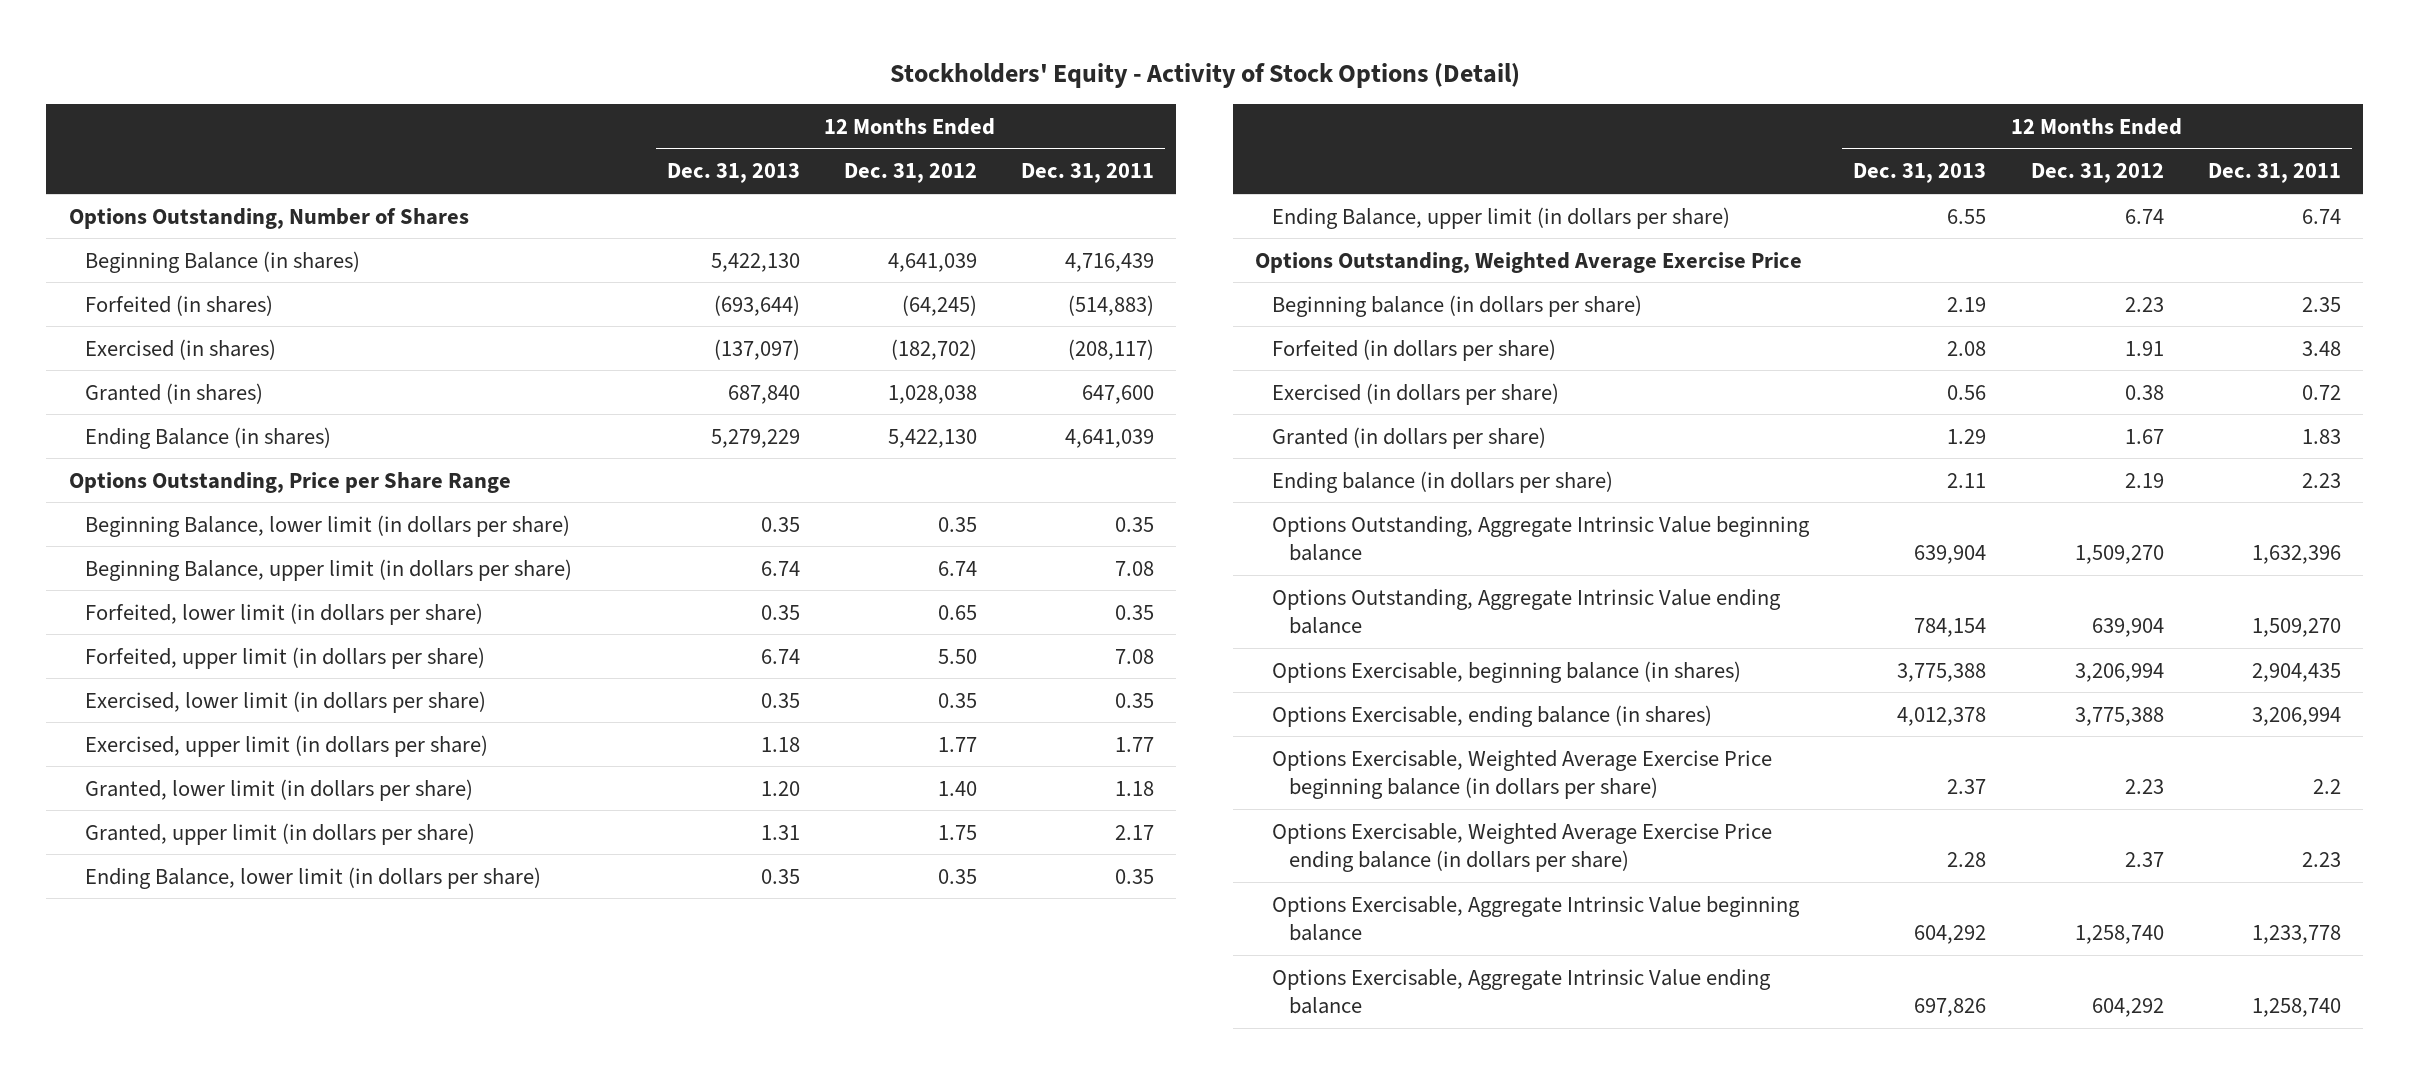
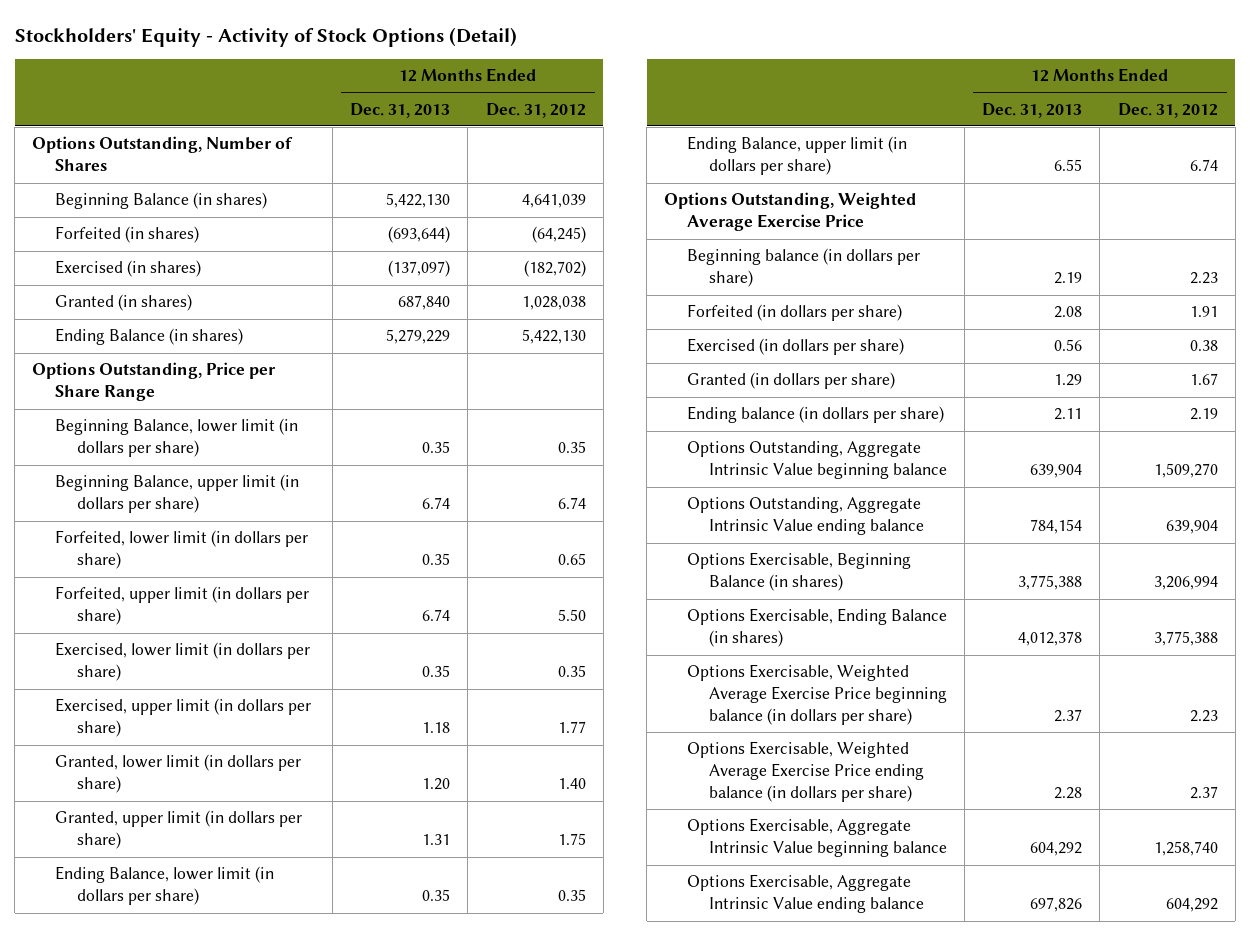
[1021,163,1155,184] Dec. 31, 2011 -> none
[1272,660,1742,683] Options Exercisable, beginning balance (in shares) -> [686,552,911,592] Options Exercisable, Beginning Balance (in shares)
[1272,704,1713,727] Options Exercisable, ending balance (in shares) -> [686,608,947,648] Options Exercisable, Ending Balance (in shares)

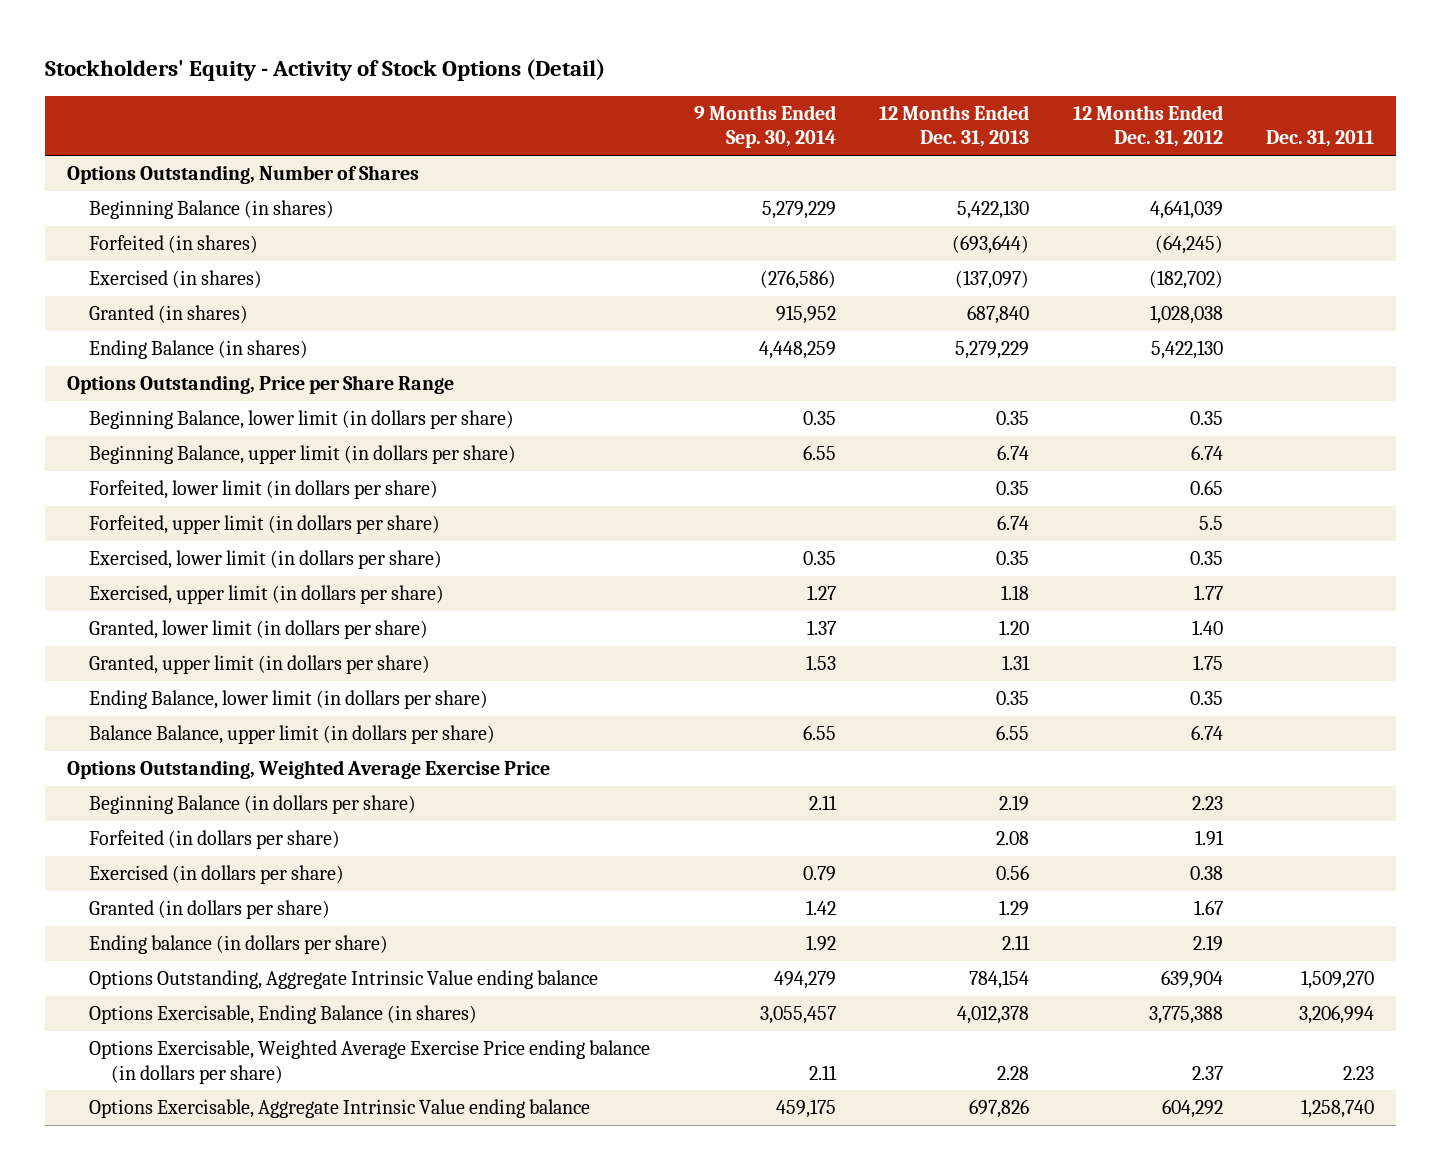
none -> [693,105,836,149] 9 Months Ended Sep. 30, 2014
none -> [1266,130,1375,148] Dec. 31, 2011
[557,609,586,622] 5.50 -> [1198,516,1223,531] 5.5
[686,136,907,176] Ending Balance, upper limit (in dollars per share) -> [88,725,495,745] Balance Balance, upper limit (in dollars per share)
[686,248,920,288] Beginning balance (in dollars per share) -> [88,795,416,815] Beginning Balance (in dollars per share)
[686,441,947,480] Options Outstanding, Aggregate Intrinsic Value beginning balance -> none
[686,552,911,592] Options Exercisable, Beginning Balance (in shares) -> none
[686,664,947,726] Options Exercisable, Weighted Average Exercise Price beginning balance (in dollars per share) -> none
[686,818,947,858] Options Exercisable, Aggregate Intrinsic Value beginning balance -> none

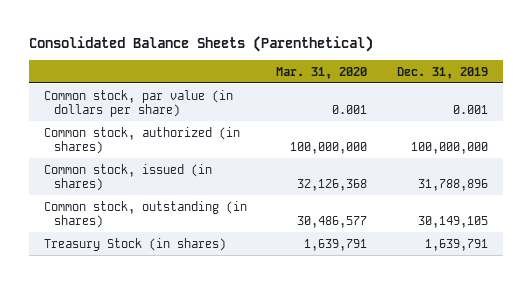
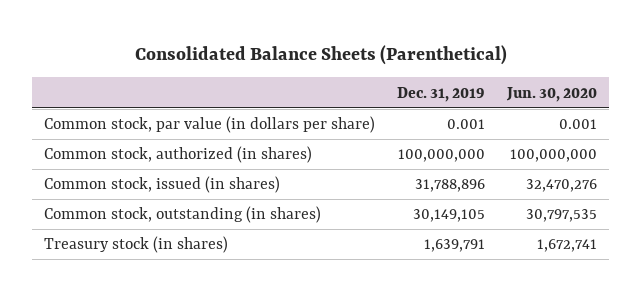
[276,66,368,79] Mar. 31, 2020 -> none
none -> [506,86,598,102] Jun. 30, 2020
[43,237,226,251] Treasury Stock (in shares) -> [43,236,228,254] Treasury stock (in shares)

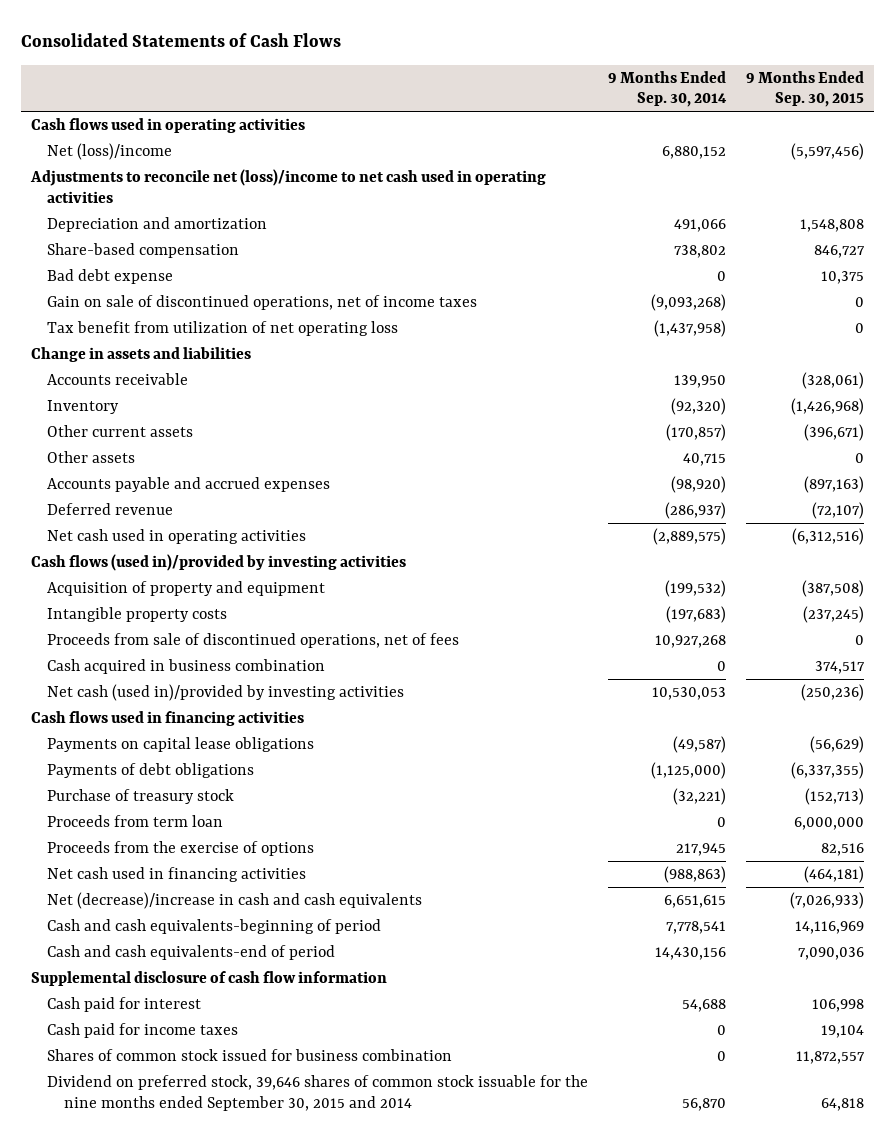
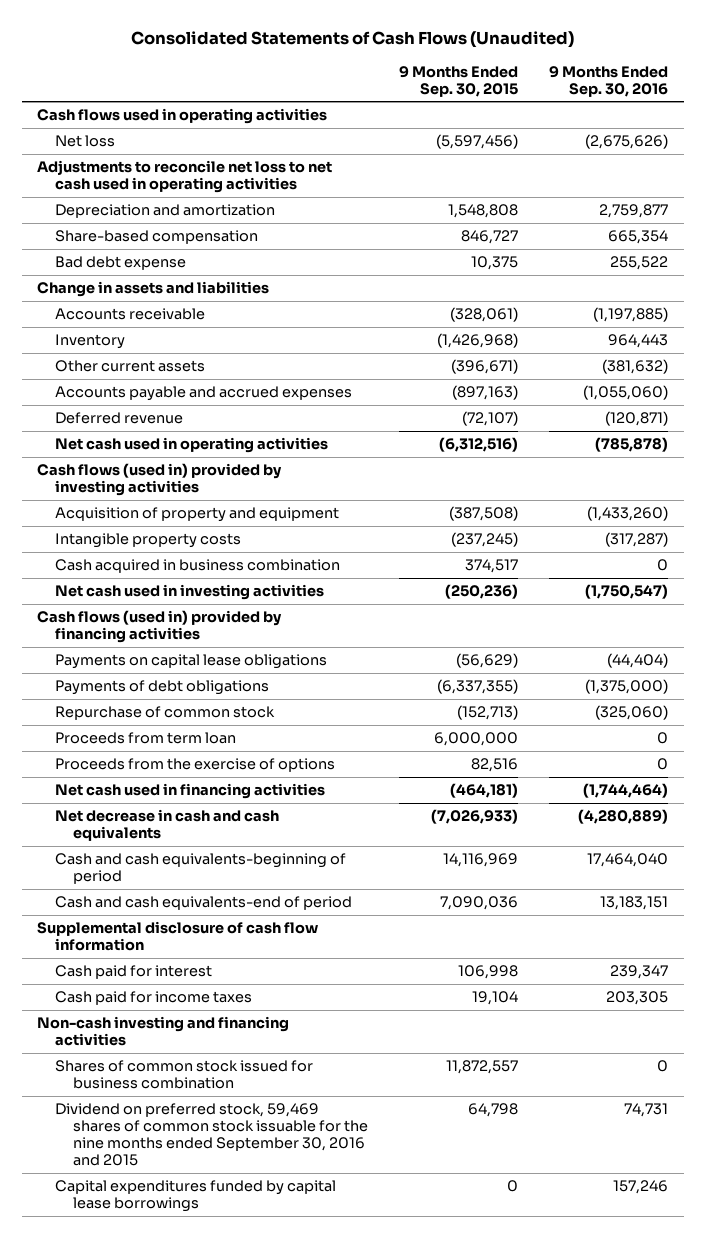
[20,33,341,48] Consolidated Statements of Cash Flows -> [130,30,574,48] Consolidated Statements of Cash Flows (Unaudited)
[608,70,728,108] 9 Months Ended Sep. 30, 2014 -> none
none -> [549,65,669,97] 9 Months Ended Sep. 30, 2016
[47,142,173,160] Net (loss)/income -> [55,135,116,148] Net loss
[29,168,546,203] Adjustments to reconcile net (loss)/income to net cash used in operating activities -> [37,160,333,194] Adjustments to reconcile net loss to net cash used in operating activities
[47,294,478,310] Gain on sale of discontinued operations, net of income taxes -> none
[47,320,399,336] Tax benefit from utilization of net operating loss -> none
[47,450,136,463] Other assets -> none
[30,553,406,571] Cash flows (used in)/provided by investing activities -> [37,463,283,497] Cash flows (used in) provided by investing activities
[47,632,460,648] Proceeds from sale of discontinued operations, net of fees -> none
[47,683,405,701] Net cash (used in)/provided by investing activities -> [55,584,325,601] Net cash used in investing activities
[30,710,304,726] Cash flows used in financing activities -> [37,610,283,644] Cash flows (used in) provided by financing activities
[47,788,235,804] Purchase of treasury stock -> [55,706,276,721] Repurchase of common stock
[47,891,423,909] Net (decrease)/increase in cash and cash equivalents -> [55,809,280,842] Net decrease in cash and cash equivalents
none -> [37,1016,290,1047] Non-cash investing and financing activities
[47,1074,589,1111] Dividend on preferred stock, 39,646 shares of common stock issuable for the nine months ended September 30, 2015 and 2014 -> [55,1103,369,1167] Dividend on preferred stock, 59,469 shares of common stock issuable for the nine months ended September 30, 2016 and 2015
[821,1097,865,1111] 64,818 -> [468,1103,519,1118] 64,798
none -> [55,1180,337,1213] Capital expenditures funded by capital lease borrowings

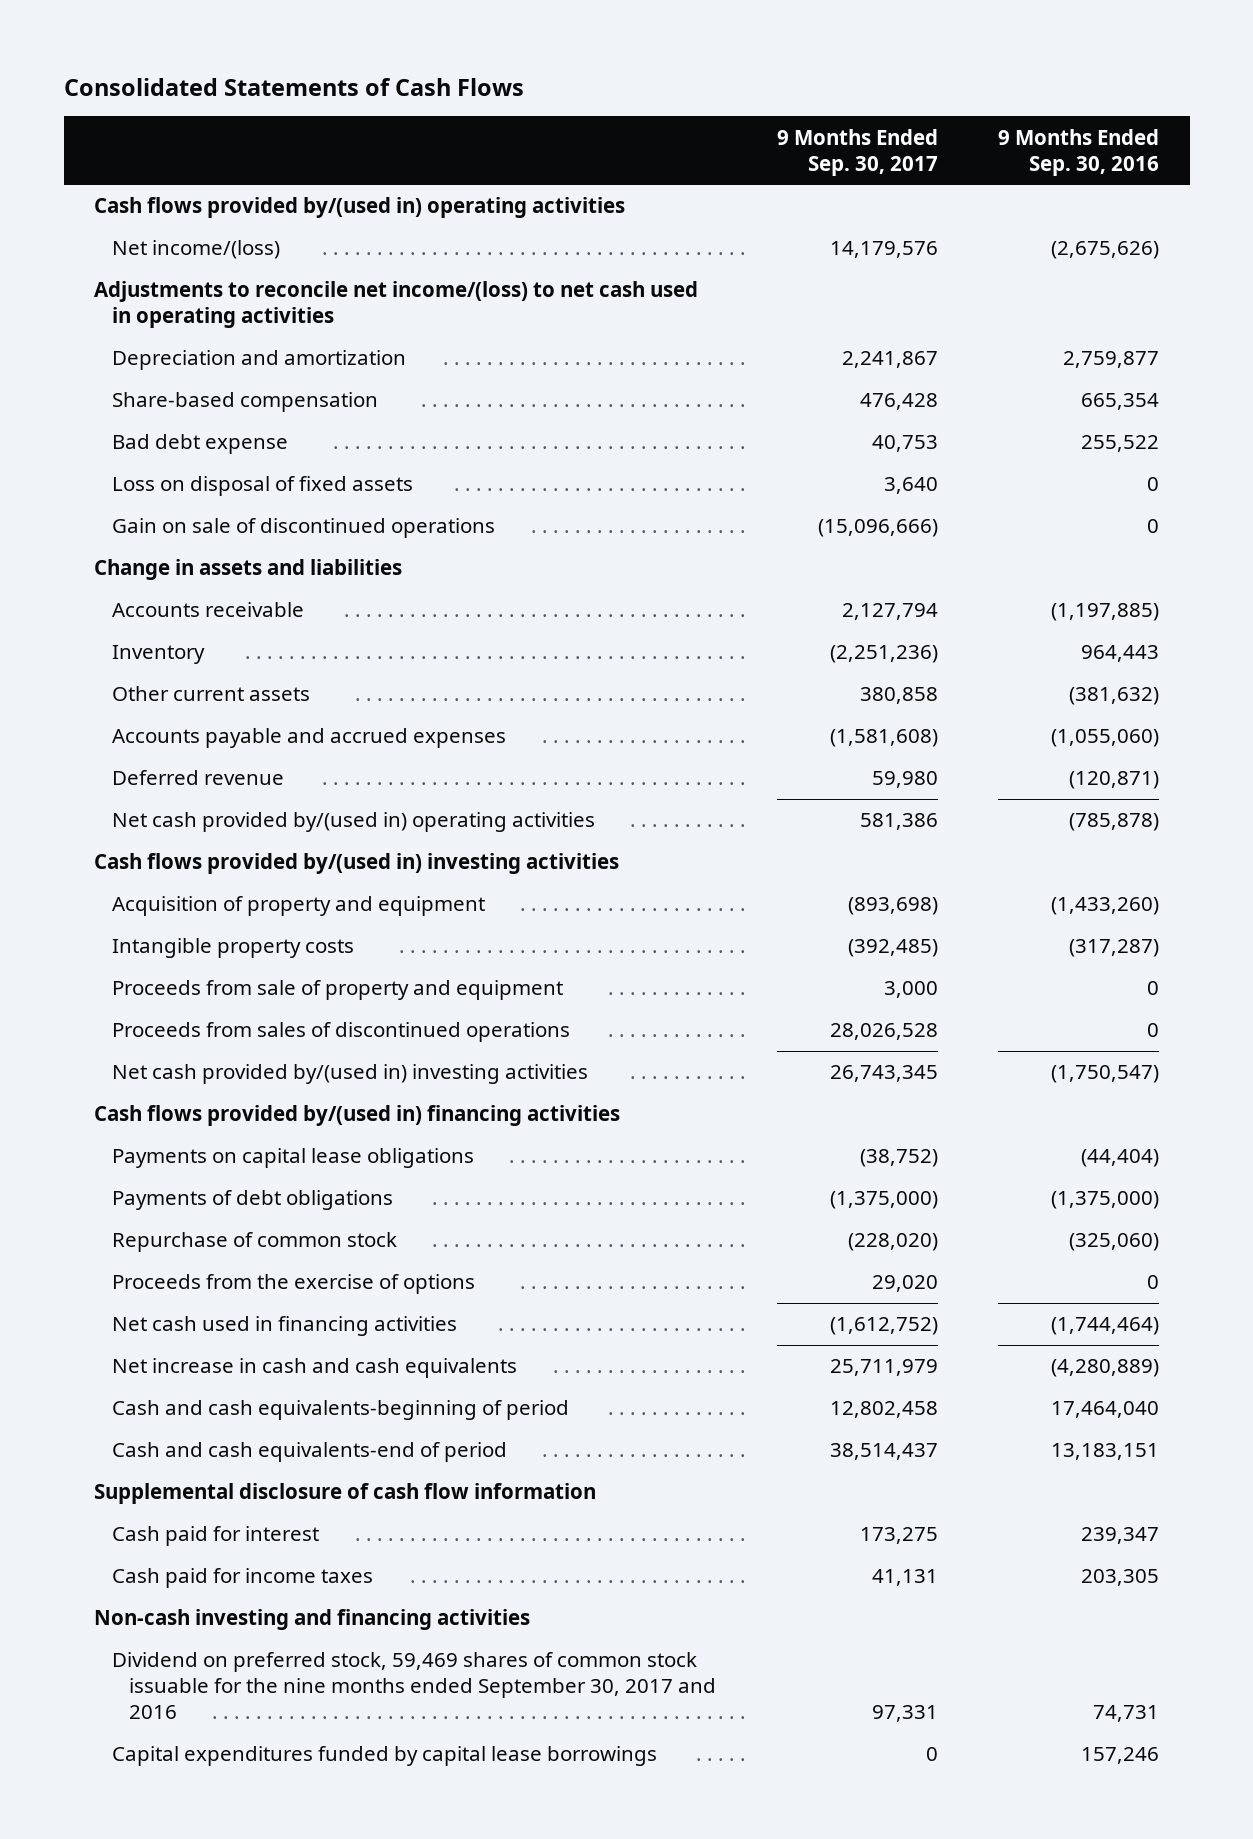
[130,30,574,48] Consolidated Statements of Cash Flows (Unaudited) -> [63,77,524,96] Consolidated Statements of Cash Flows
[399,65,519,97] 9 Months Ended Sep. 30, 2015 -> none
none -> [776,128,938,176] 9 Months Ended Sep. 30, 2017
[37,108,328,125] Cash flows used in operating activities -> [94,197,626,219] Cash flows provided by/(used in) operating activities
[55,135,116,148] Net loss -> [111,240,280,260] Net income/(loss)
[37,160,333,194] Adjustments to reconcile net loss to net cash used in operating activities -> [94,281,699,329] Adjustments to reconcile net income/(loss) to net cash used in operating activities
none -> [111,476,413,497] Loss on disposal of fixed assets
none -> [111,518,495,539] Gain on sale of discontinued operations
[55,437,329,454] Net cash used in operating activities -> [111,812,595,833] Net cash provided by/(used in) operating activities
[37,463,283,497] Cash flows (used in) provided by investing activities -> [94,853,620,875] Cash flows provided by/(used in) investing activities
[55,559,341,574] Cash acquired in business combination -> none
none -> [111,980,563,1001] Proceeds from sale of property and equipment
none -> [111,1022,570,1043] Proceeds from sales of discontinued operations
[55,584,325,601] Net cash used in investing activities -> [111,1064,588,1085] Net cash provided by/(used in) investing activities
[37,610,283,644] Cash flows (used in) provided by financing activities -> [94,1105,621,1127] Cash flows provided by/(used in) financing activities
[55,732,237,745] Proceeds from term loan -> none
[55,809,280,842] Net decrease in cash and cash equivalents -> [111,1358,517,1379] Net increase in cash and cash equivalents
[55,1060,314,1090] Shares of common stock issued for business combination -> none
[55,1103,369,1167] Dividend on preferred stock, 59,469 shares of common stock issuable for the nine months ended September 30, 2016 and 2015 -> [111,1652,717,1720] Dividend on preferred stock, 59,469 shares of common stock issuable for the nine months ended September 30, 2017 and 2016

